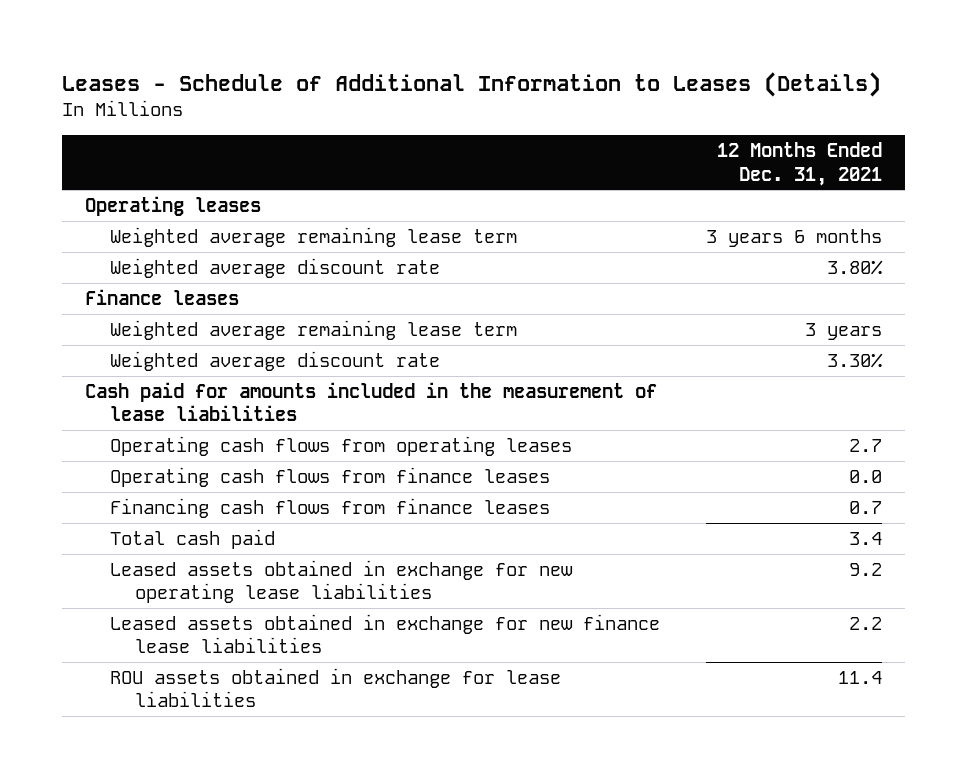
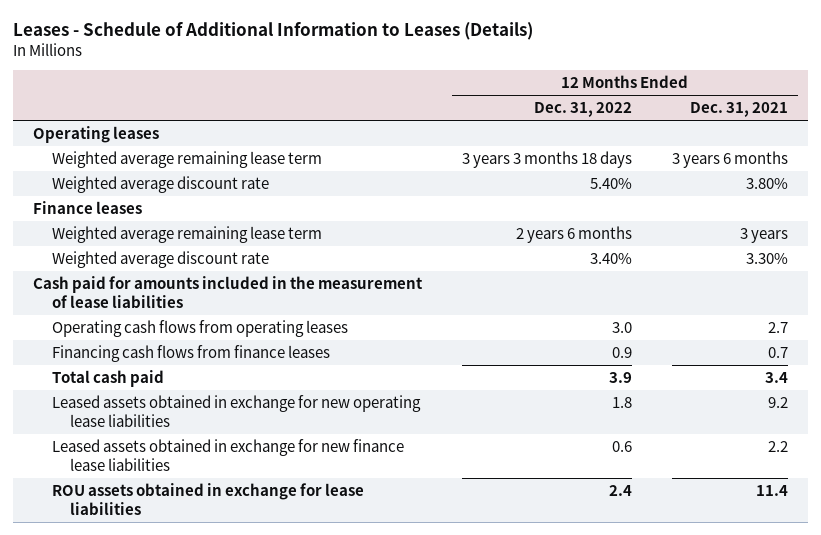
none -> [533,102,632,118] Dec. 31, 2022
[109,466,550,487] Operating cash flows from finance leases -> none

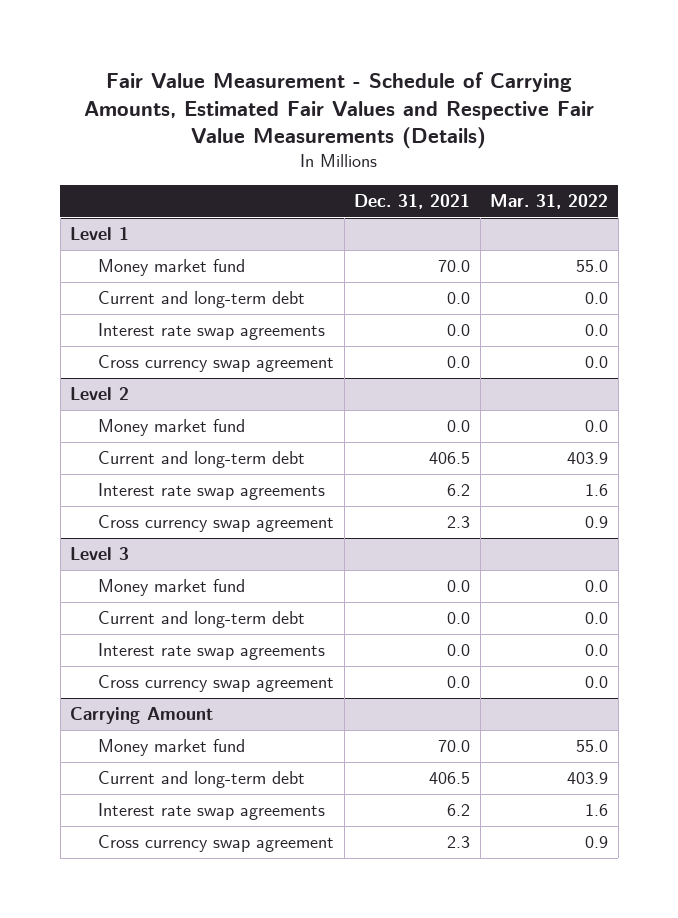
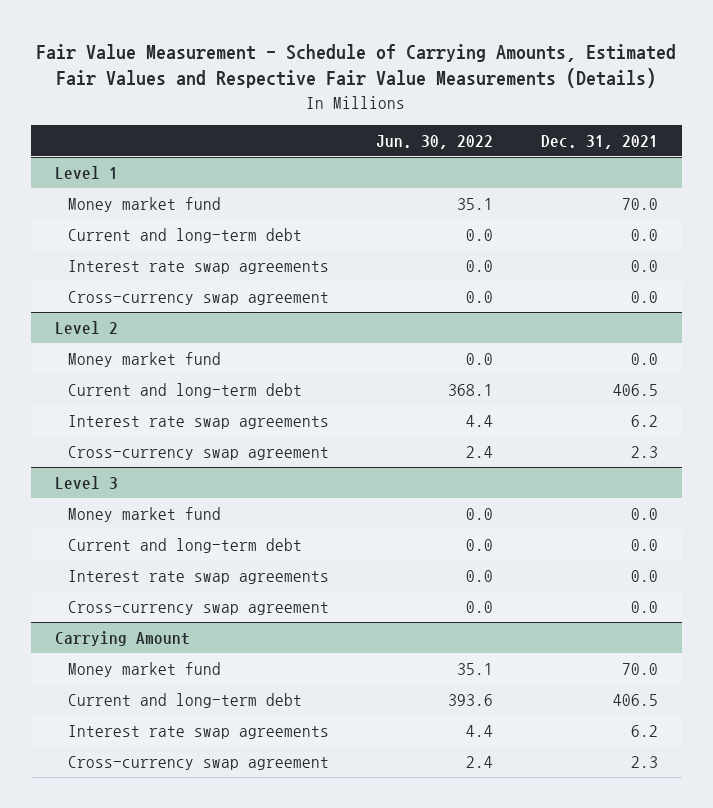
[490,194,609,210] Mar. 31, 2022 -> none
none -> [376,134,494,149] Jun. 30, 2022
[98,355,335,373] Cross currency swap agreement -> [68,290,330,305] Cross-currency swap agreement
[98,515,335,533] Cross currency swap agreement -> [68,445,330,460] Cross-currency swap agreement
[98,675,335,693] Cross currency swap agreement -> [68,600,330,615] Cross-currency swap agreement
[98,835,335,853] Cross currency swap agreement -> [68,755,330,770] Cross-currency swap agreement

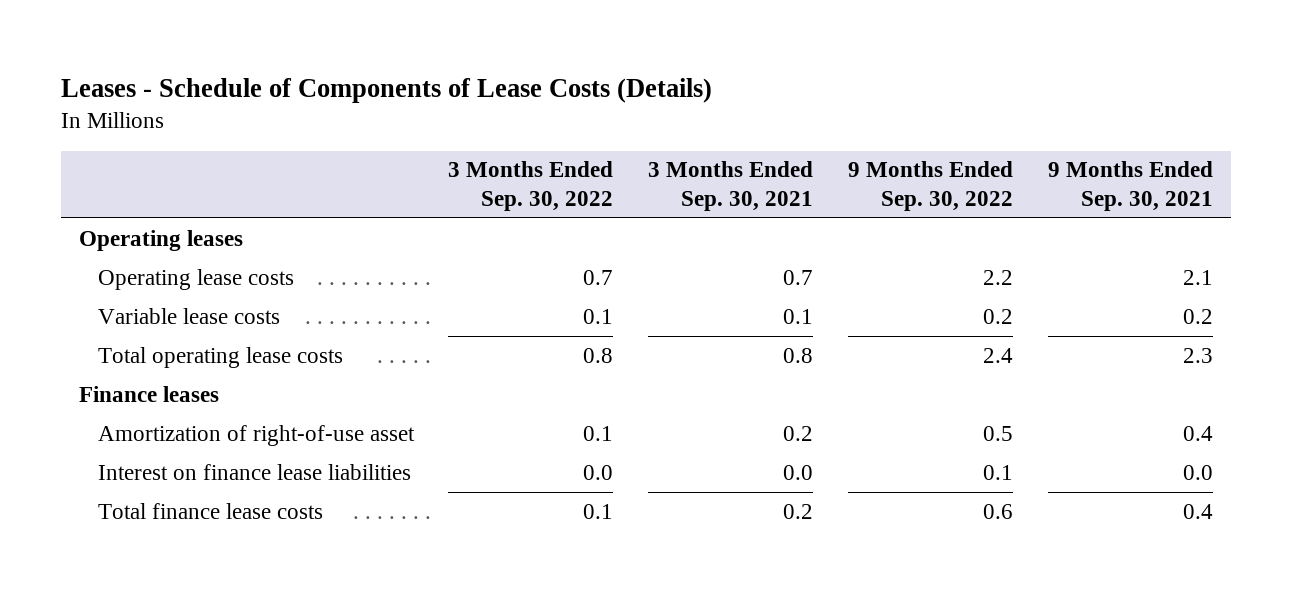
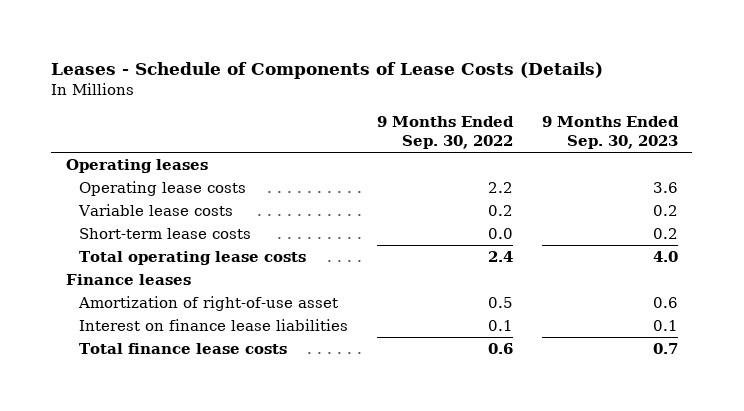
[448,161,614,211] 3 Months Ended Sep. 30, 2022 -> none
[648,161,814,211] 3 Months Ended Sep. 30, 2021 -> none
[1048,161,1214,211] 9 Months Ended Sep. 30, 2021 -> none
none -> [541,115,679,150] 9 Months Ended Sep. 30, 2023
none -> [78,228,251,240] Short-term lease costs

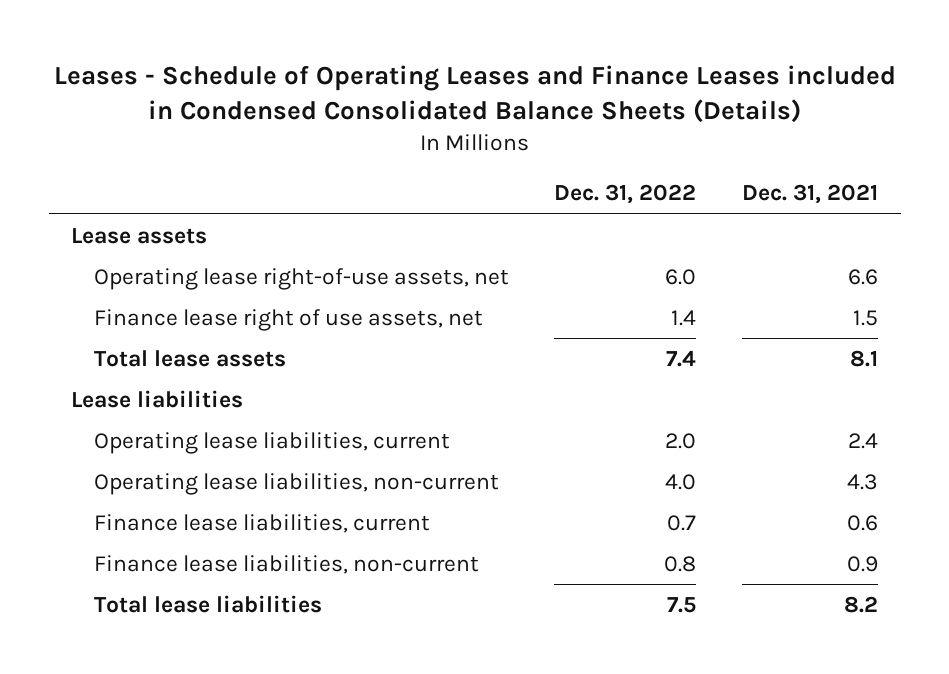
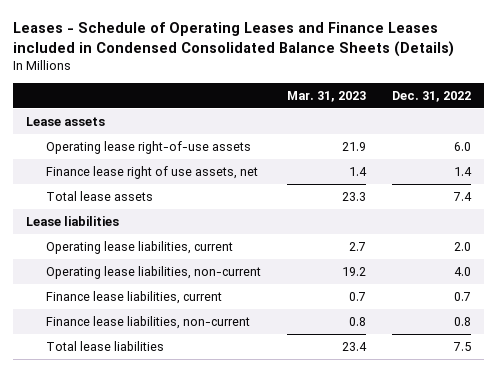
[742,184,879,205] Dec. 31, 2021 -> none
none -> [286,91,366,103] Mar. 31, 2023
[93,267,509,290] Operating lease right-of-use assets, net -> [45,141,251,155] Operating lease right-of-use assets

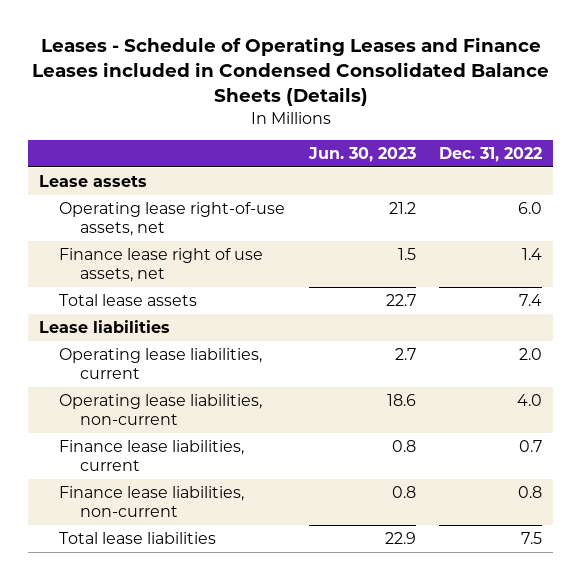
[286,91,366,103] Mar. 31, 2023 -> none
none -> [307,146,416,162] Jun. 30, 2023
[45,141,251,155] Operating lease right-of-use assets -> [59,202,286,236] Operating lease right-of-use assets, net

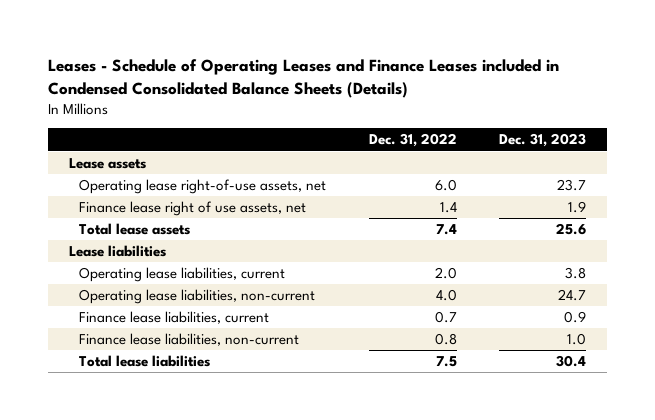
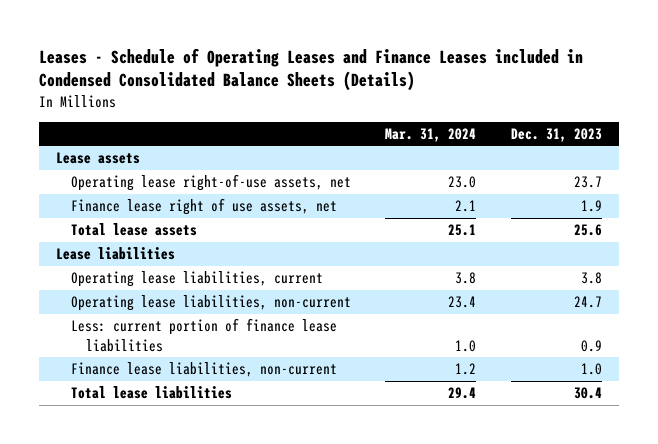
[368,133,457,148] Dec. 31, 2022 -> none
none -> [385,127,477,142] Mar. 31, 2024
[79,311,270,325] Finance lease liabilities, current -> [70,318,337,352] Less: current portion of finance lease liabilities

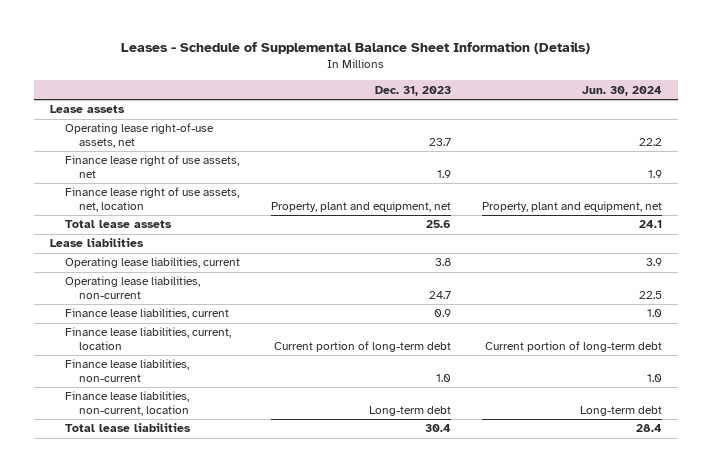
[39,47,584,92] Leases - Schedule of Operating Leases and Finance Leases included in Condensed Consolidated Balance Sheets (Details) -> [120,41,590,55] Leases - Schedule of Supplemental Balance Sheet Information (Details)
[385,127,477,142] Mar. 31, 2024 -> none
none -> [582,85,663,96] Jun. 30, 2024
none -> [64,187,239,213] Finance lease right of use assets, net, location
[70,318,337,352] Less: current portion of finance lease liabilities -> [64,308,229,320] Finance lease liabilities, current
none -> [64,327,231,351] Finance lease liabilities, current, location
none -> [64,391,190,417] Finance lease liabilities, non-current, location

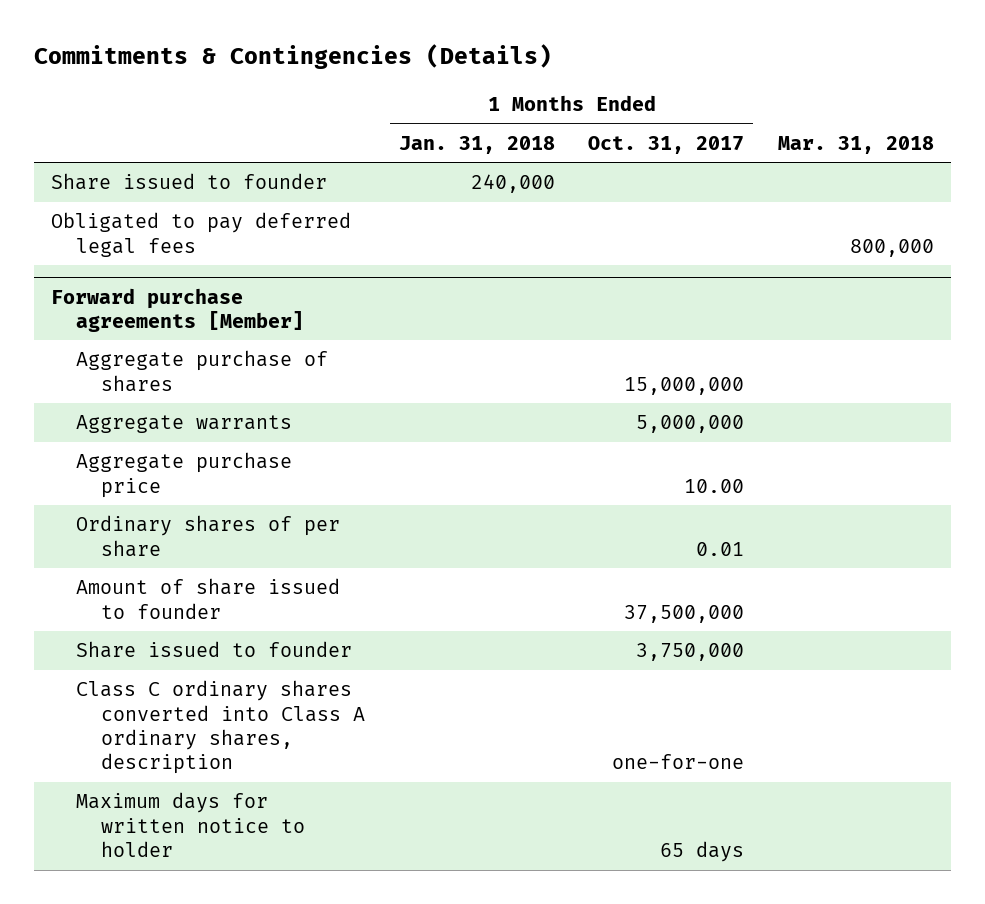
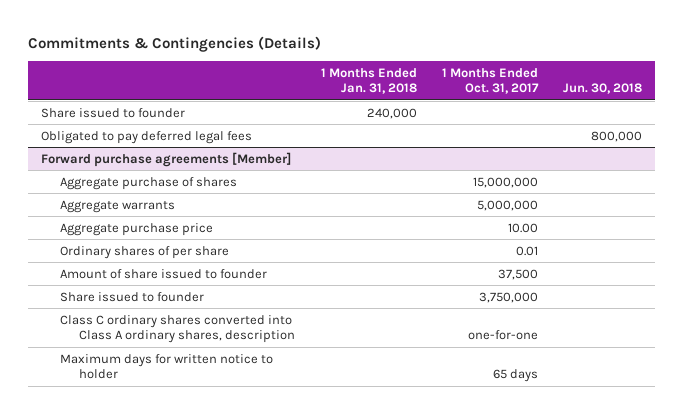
[778,135,935,154] Mar. 31, 2018 -> none
none -> [563,83,643,95] Jun. 30, 2018
[624,604,745,623] 37,500,000 -> [497,268,538,280] 37,500

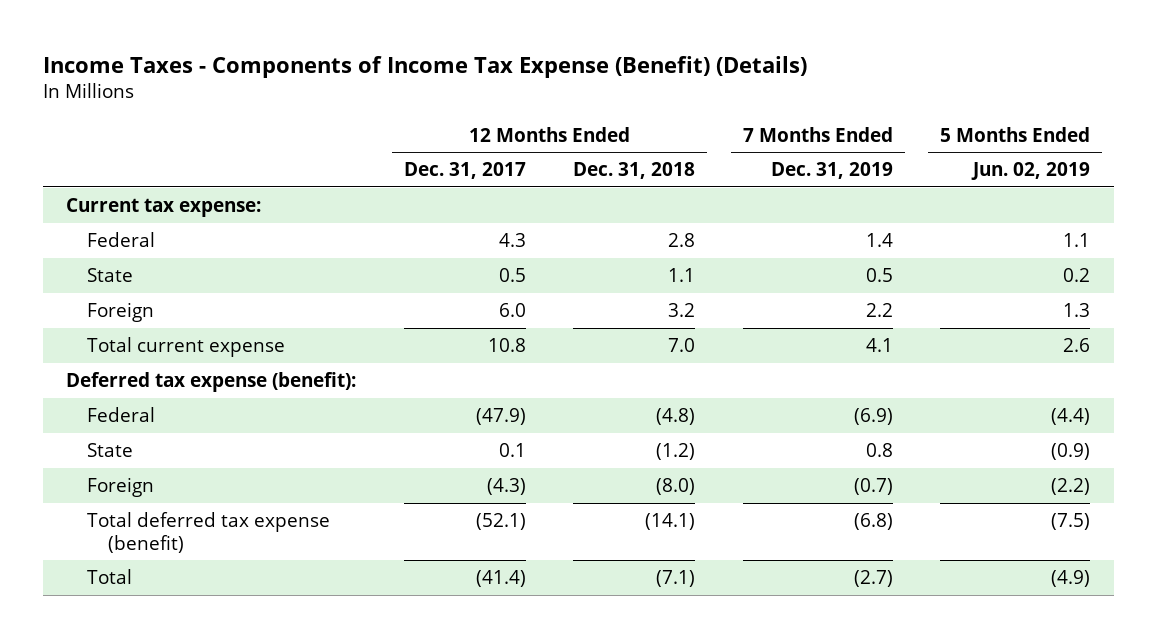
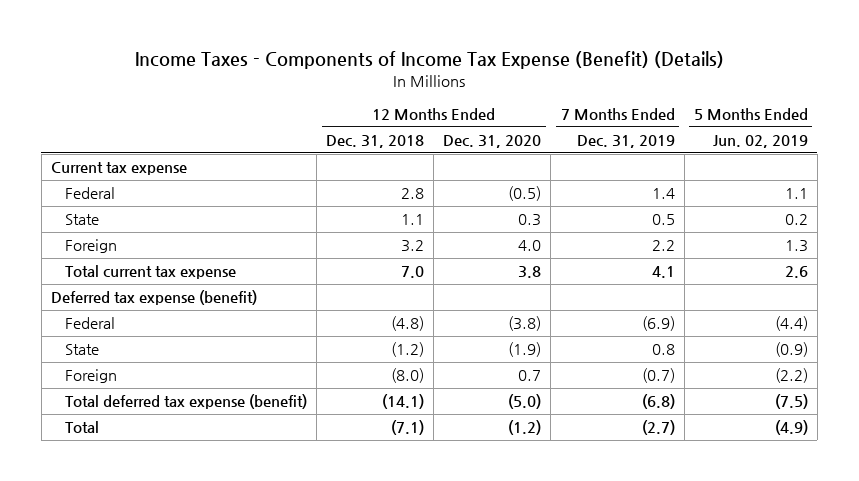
[403,162,526,180] Dec. 31, 2017 -> none
none -> [443,135,542,149] Dec. 31, 2020
[66,198,262,218] Current tax expense: -> [50,162,187,176] Current tax expense
[87,337,286,358] Total current expense -> [65,265,237,280] Total current tax expense
[66,372,357,393] Deferred tax expense (benefit): -> [50,290,257,306] Deferred tax expense (benefit)

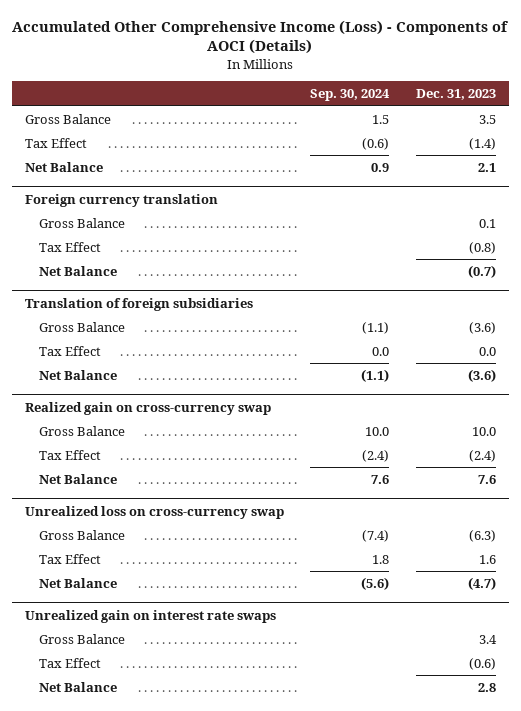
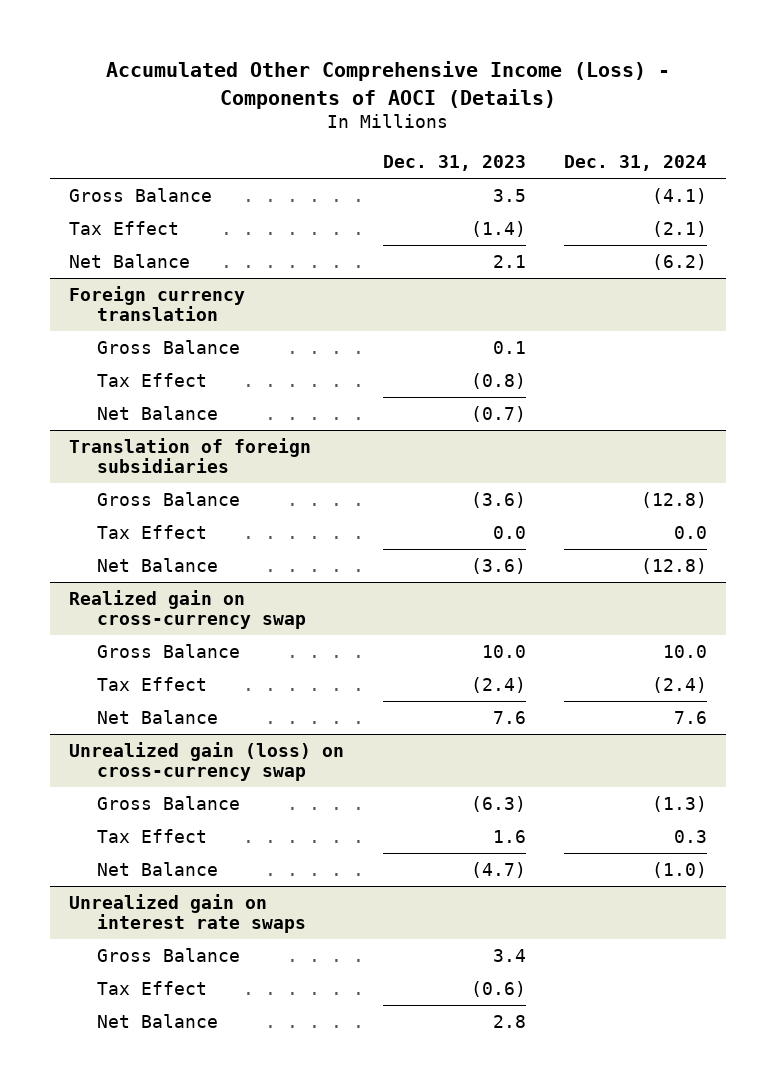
[310,89,391,102] Sep. 30, 2024 -> none
none -> [563,155,707,172] Dec. 31, 2024
[25,505,285,519] Unrealized loss on cross-currency swap -> [69,741,345,781] Unrealized gain (loss) on cross-currency swap

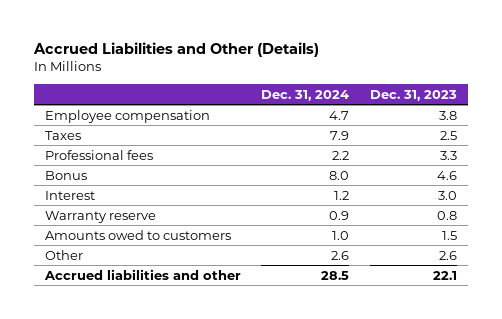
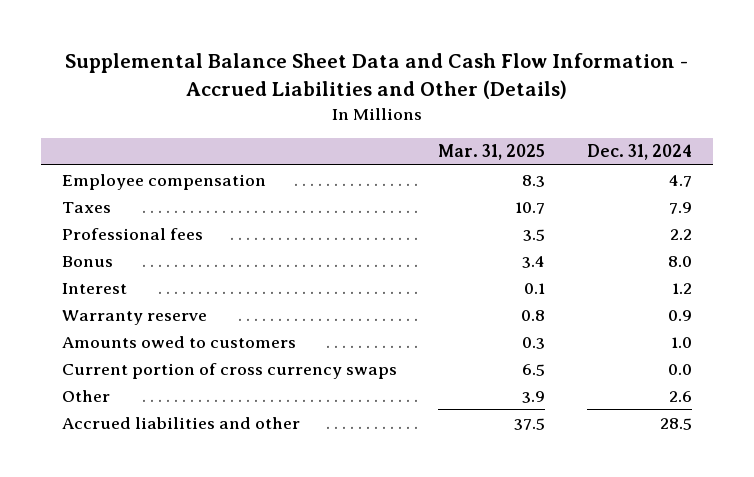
[33,42,320,58] Accrued Liabilities and Other (Details) -> [64,53,688,99] Supplemental Balance Sheet Data and Cash Flow Information - Accrued Liabilities and Other (Details)
[370,89,458,101] Dec. 31, 2023 -> none
none -> [438,144,546,161] Mar. 31, 2025
none -> [61,362,397,379] Current portion of cross currency swaps

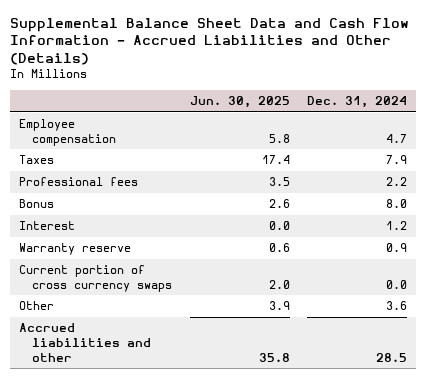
[438,144,546,161] Mar. 31, 2025 -> none
none -> [189,96,290,109] Jun. 30, 2025
[61,335,296,348] Amounts owed to customers -> none
[669,390,693,402] 2.6 -> [386,301,408,311] 3.6

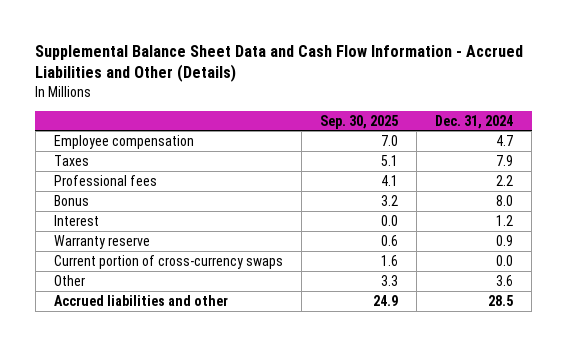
[189,96,290,109] Jun. 30, 2025 -> none
none -> [319,114,398,129] Sep. 30, 2025
[18,265,172,292] Current portion of cross currency swaps -> [53,254,283,269] Current portion of cross-currency swaps

